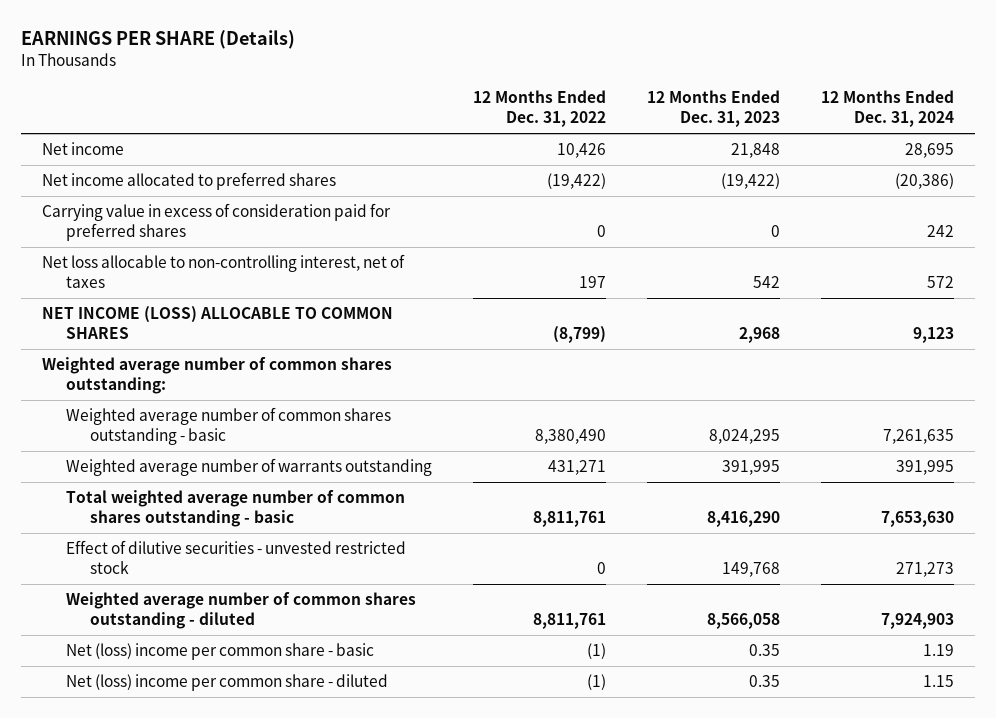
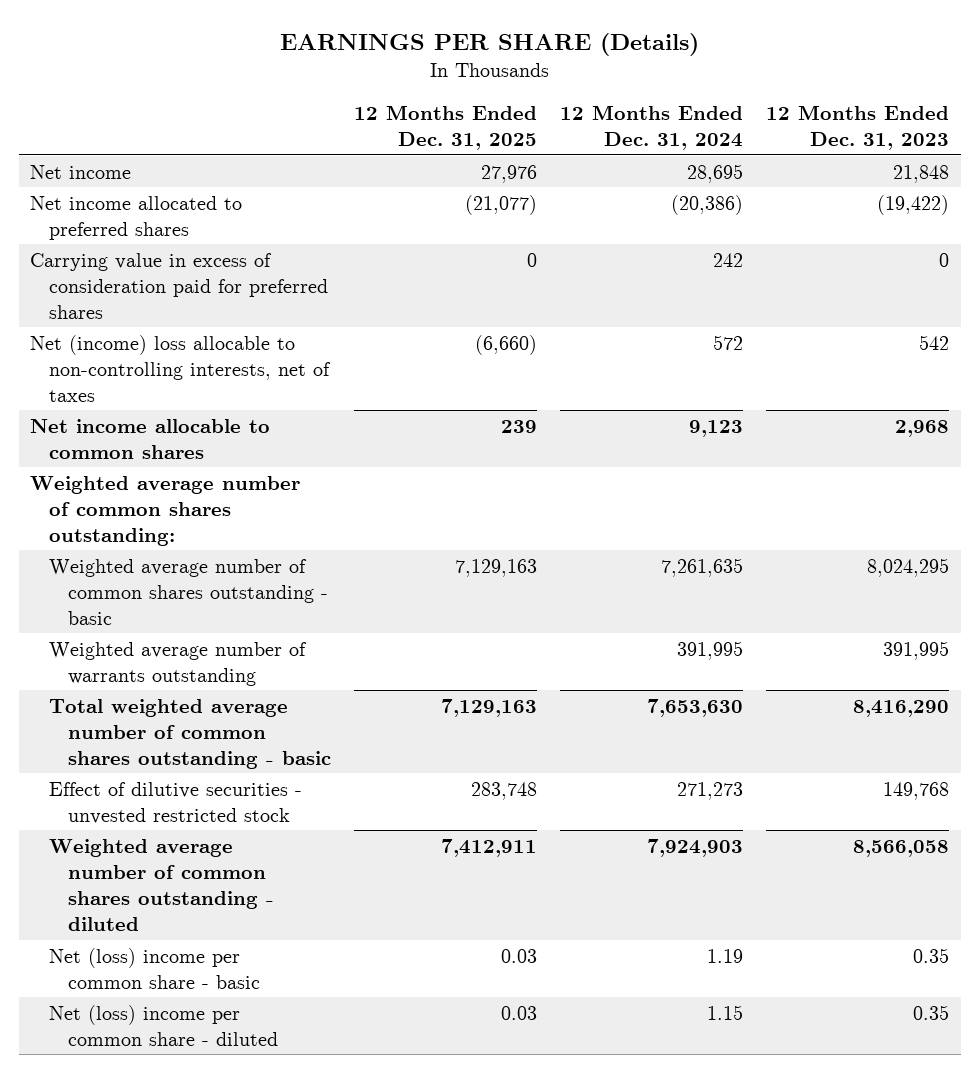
[472,90,606,128] 12 Months Ended Dec. 31, 2022 -> none
none -> [354,105,538,151] 12 Months Ended Dec. 31, 2025
[41,254,405,289] Net loss allocable to non-controlling interest, net of taxes -> [30,334,332,402] Net (income) loss allocable to non-controlling interests, net of taxes
[41,306,393,340] NET INCOME (LOSS) ALLOCABLE TO COMMON SHARES -> [30,418,271,459] Net income allocable to common shares

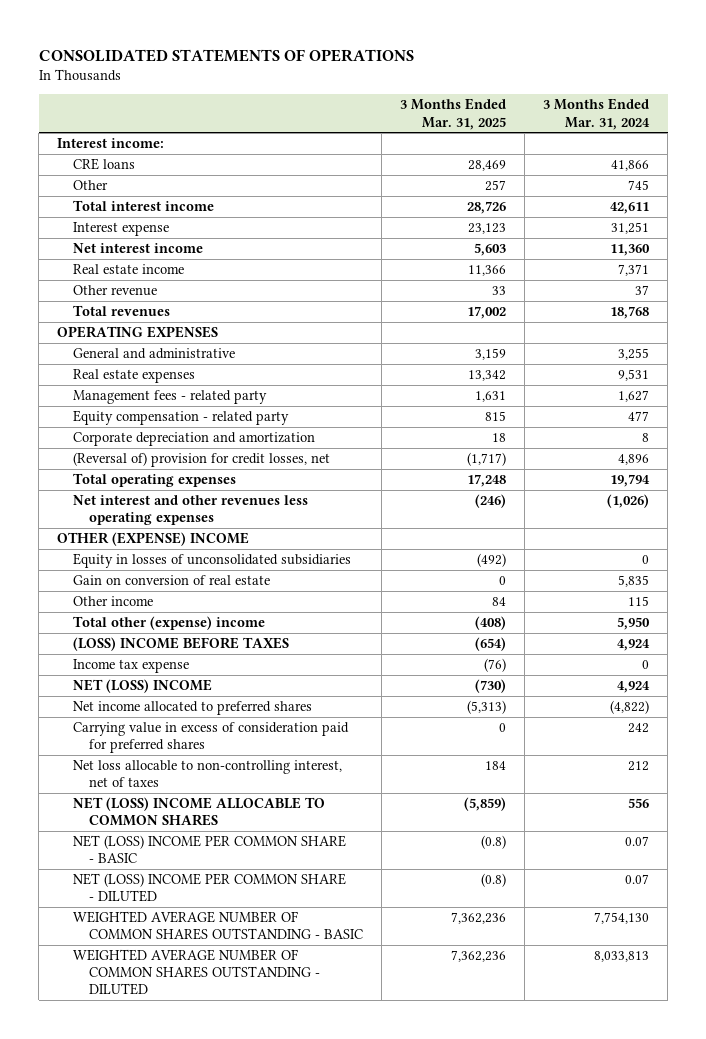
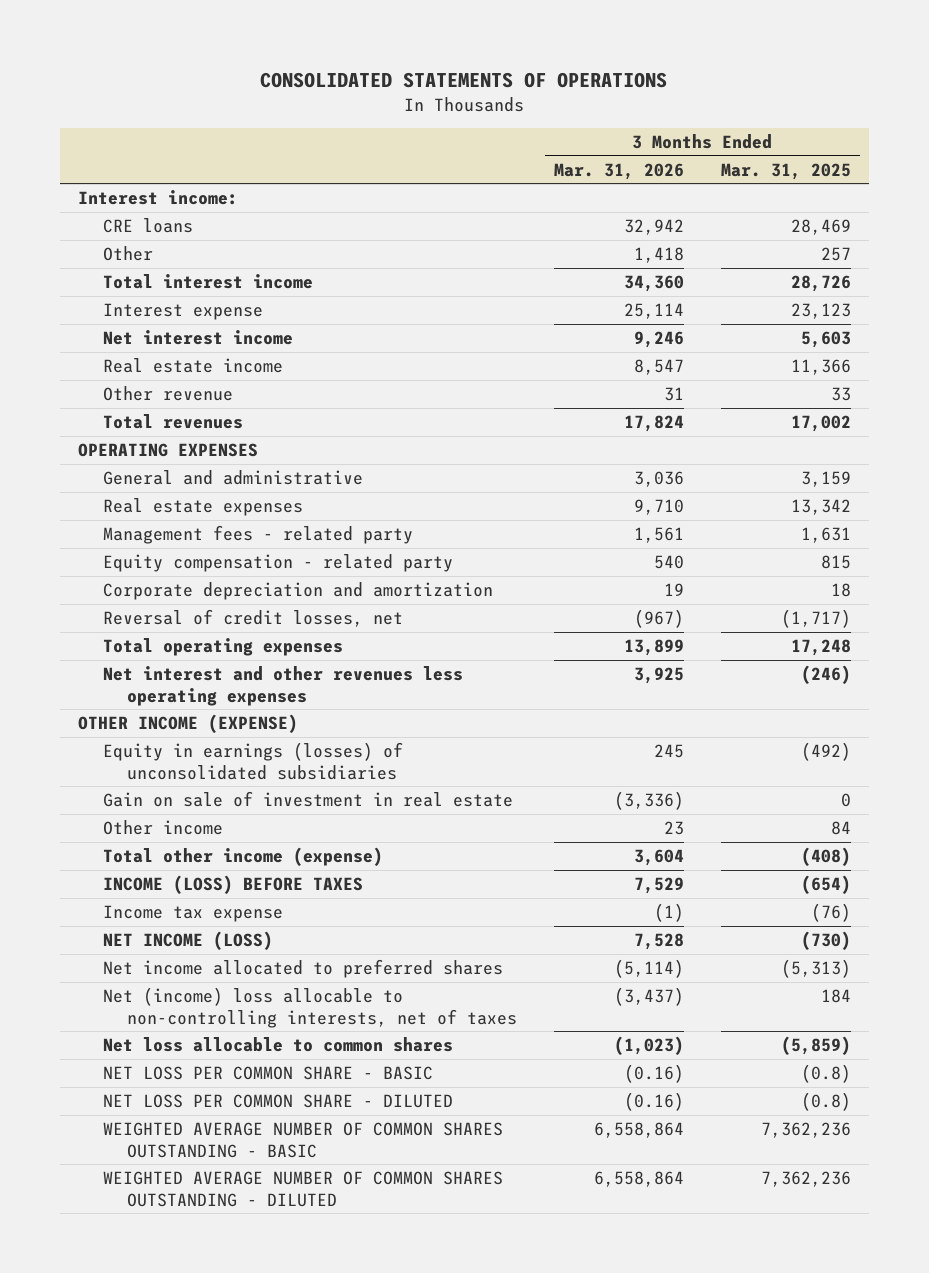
[543,98,651,130] 3 Months Ended Mar. 31, 2024 -> none
none -> [553,162,684,180] Mar. 31, 2026
[72,451,330,467] (Reversal of) provision for credit losses, net -> [102,608,403,627] Reversal of credit losses, net
[57,531,250,546] OTHER (EXPENSE) INCOME -> [77,713,298,733] OTHER INCOME (EXPENSE)
[72,552,351,568] Equity in losses of unconsolidated subsidiaries -> [102,741,403,780] Equity in earnings (losses) of unconsolidated subsidiaries
[72,574,270,585] Gain on conversion of real estate -> [102,790,513,807] Gain on sale of investment in real estate
[72,615,265,630] Total other (expense) income -> [102,846,383,866] Total other income (expense)
[72,636,289,651] (LOSS) INCOME BEFORE TAXES -> [102,874,363,894] INCOME (LOSS) BEFORE TAXES
[72,678,212,693] NET (LOSS) INCOME -> [102,930,273,950] NET INCOME (LOSS)
[72,721,349,754] Carrying value in excess of consideration paid for preferred shares -> none
[72,759,342,788] Net loss allocable to non-controlling interest, net of taxes -> [102,986,518,1028] Net (income) loss allocable to non-controlling interests, net of taxes
[72,796,325,827] NET (LOSS) INCOME ALLOCABLE TO COMMON SHARES -> [102,1036,453,1052] Net loss allocable to common shares
[72,834,346,864] NET (LOSS) INCOME PER COMMON SHARE - BASIC -> [102,1065,433,1080] NET LOSS PER COMMON SHARE - BASIC
[72,872,346,903] NET (LOSS) INCOME PER COMMON SHARE - DILUTED -> [102,1093,453,1108] NET LOSS PER COMMON SHARE - DILUTED

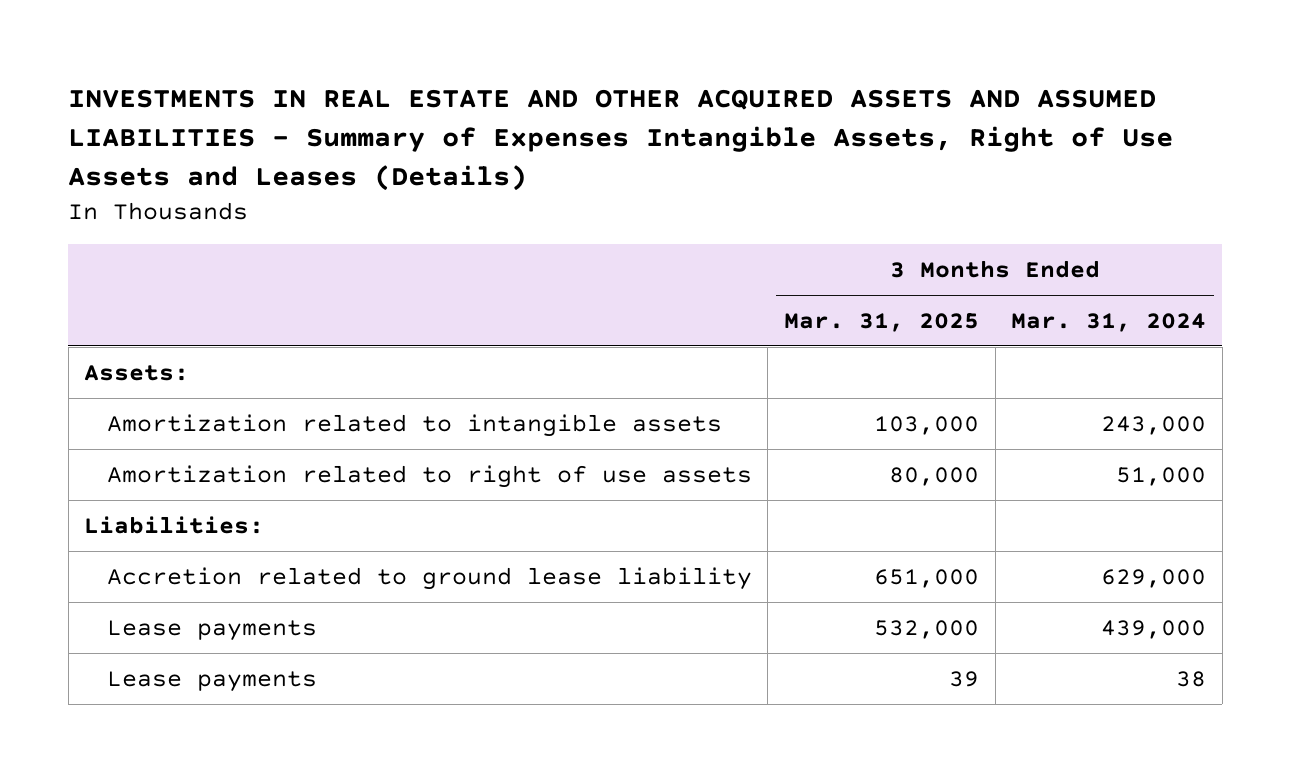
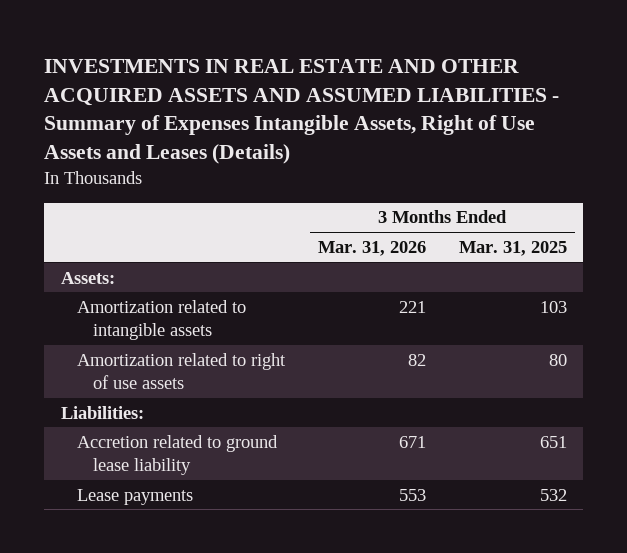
[1011,312,1207,332] Mar. 31, 2024 -> none
none -> [317,240,426,256] Mar. 31, 2026
[873,415,979,435] 103,000 -> [539,300,567,313] 103
[888,466,979,486] 80,000 -> [548,353,567,366] 80
[106,670,317,692] Lease payments -> none
[873,568,979,588] 651,000 -> [539,435,567,448] 651
[873,619,979,639] 532,000 -> [539,488,567,501] 532

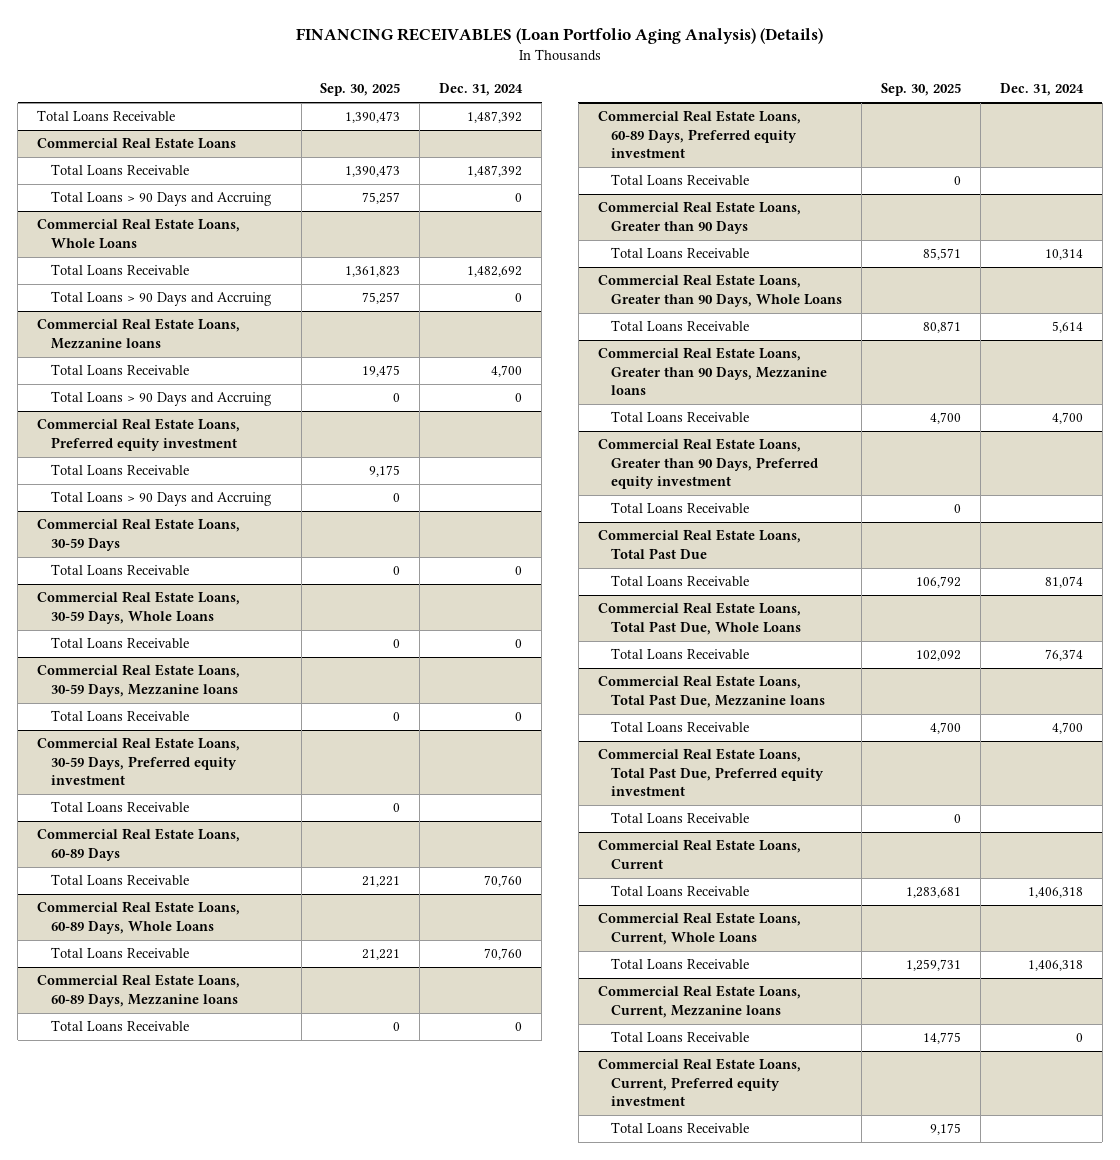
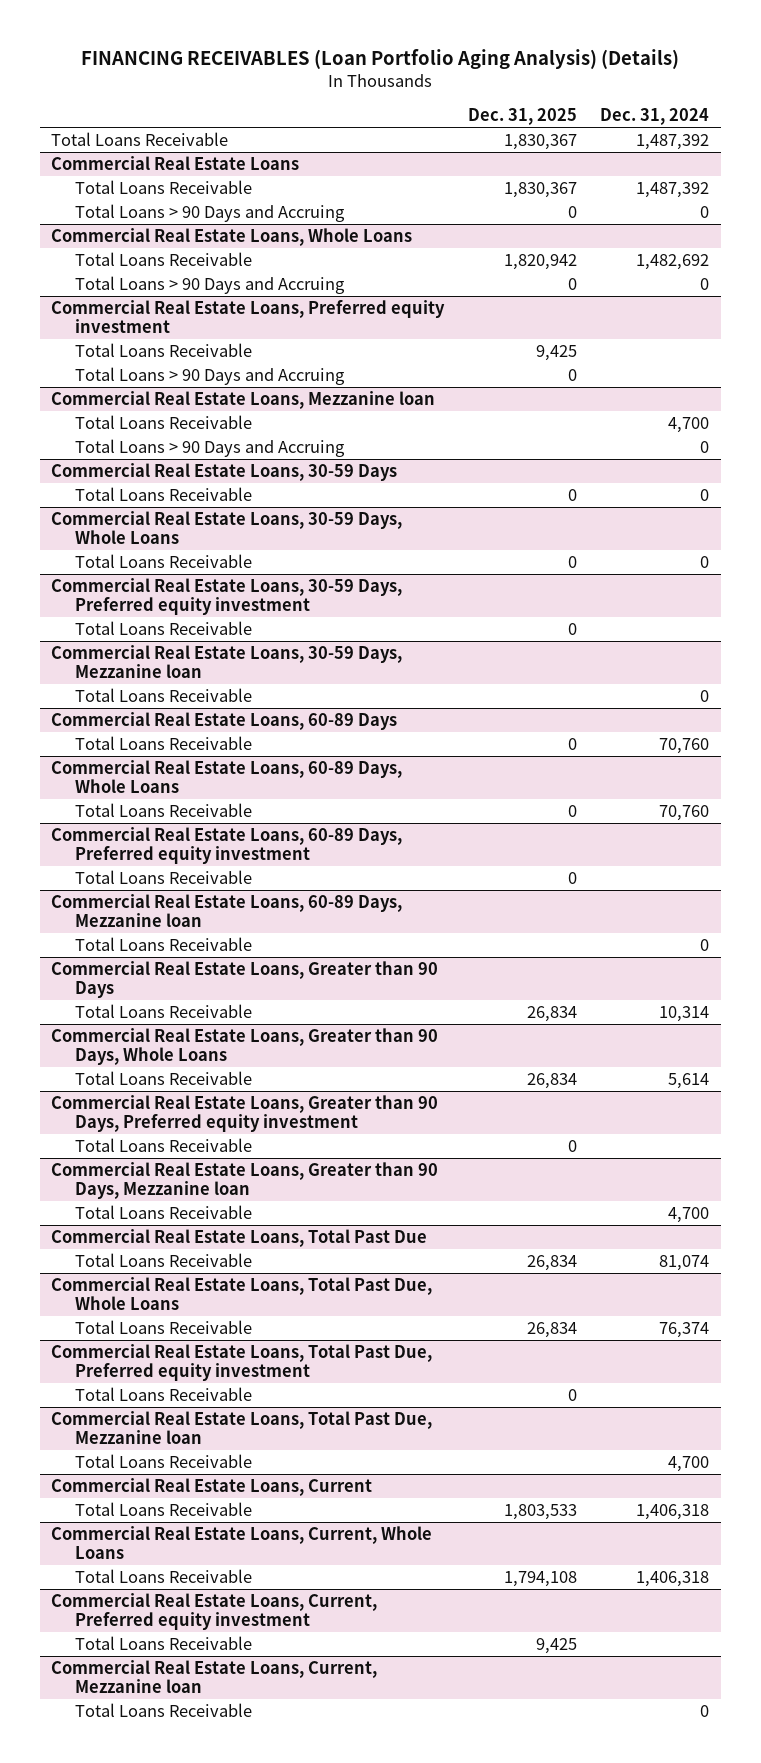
[320,83,401,97] Sep. 30, 2025 -> none
none -> [467,108,577,126] Dec. 31, 2025
[37,318,241,349] Commercial Real Estate Loans, Mezzanine loans -> none
[50,364,189,377] Total Loans Receivable -> none
[50,391,271,407] Total Loans > 90 Days and Accruing -> none
none -> [51,390,436,409] Commercial Real Estate Loans, Mezzanine loan
none -> [74,414,252,429] Total Loans Receivable
none -> [74,438,345,457] Total Loans > 90 Days and Accruing
[37,664,241,697] Commercial Real Estate Loans, 30-59 Days, Mezzanine loans -> none
[50,710,189,723] Total Loans Receivable -> none
none -> [51,644,403,679] Commercial Real Estate Loans, 30-59 Days, Mezzanine loan
none -> [74,687,252,702] Total Loans Receivable
[37,974,241,1007] Commercial Real Estate Loans, 60-89 Days, Mezzanine loans -> none
[50,1020,189,1033] Total Loans Receivable -> none
none -> [51,893,403,928] Commercial Real Estate Loans, 60-89 Days, Mezzanine loan
none -> [74,936,252,951] Total Loans Receivable
[597,347,828,396] Commercial Real Estate Loans, Greater than 90 Days, Mezzanine loans -> none
[611,411,750,424] Total Loans Receivable -> none
none -> [51,1161,439,1200] Commercial Real Estate Loans, Greater than 90 Days, Mezzanine loan
none -> [74,1204,252,1219] Total Loans Receivable
[597,675,826,708] Commercial Real Estate Loans, Total Past Due, Mezzanine loans -> none
[611,721,750,734] Total Loans Receivable -> none
none -> [51,1410,433,1445] Commercial Real Estate Loans, Total Past Due, Mezzanine loan
none -> [74,1453,252,1468] Total Loans Receivable
[597,985,801,1018] Commercial Real Estate Loans, Current, Mezzanine loans -> none
[611,1031,750,1044] Total Loans Receivable -> none
none -> [51,1659,378,1694] Commercial Real Estate Loans, Current, Mezzanine loan
none -> [74,1702,252,1717] Total Loans Receivable

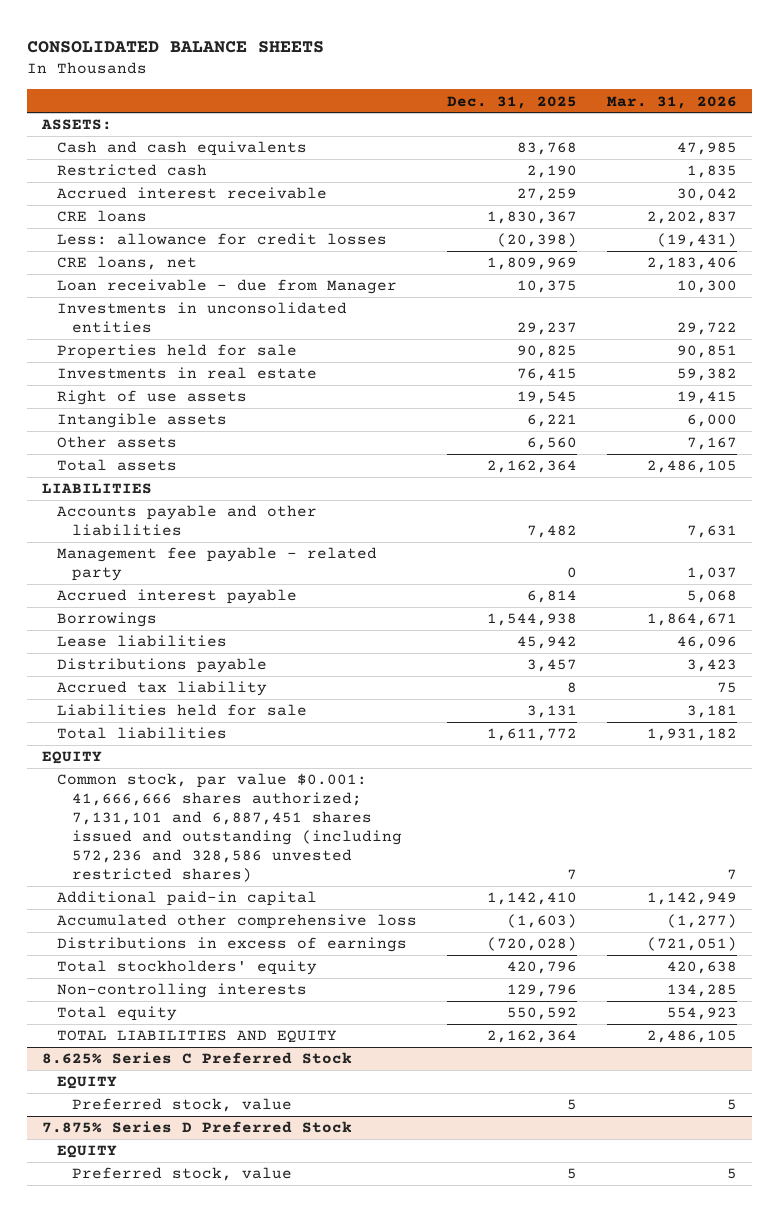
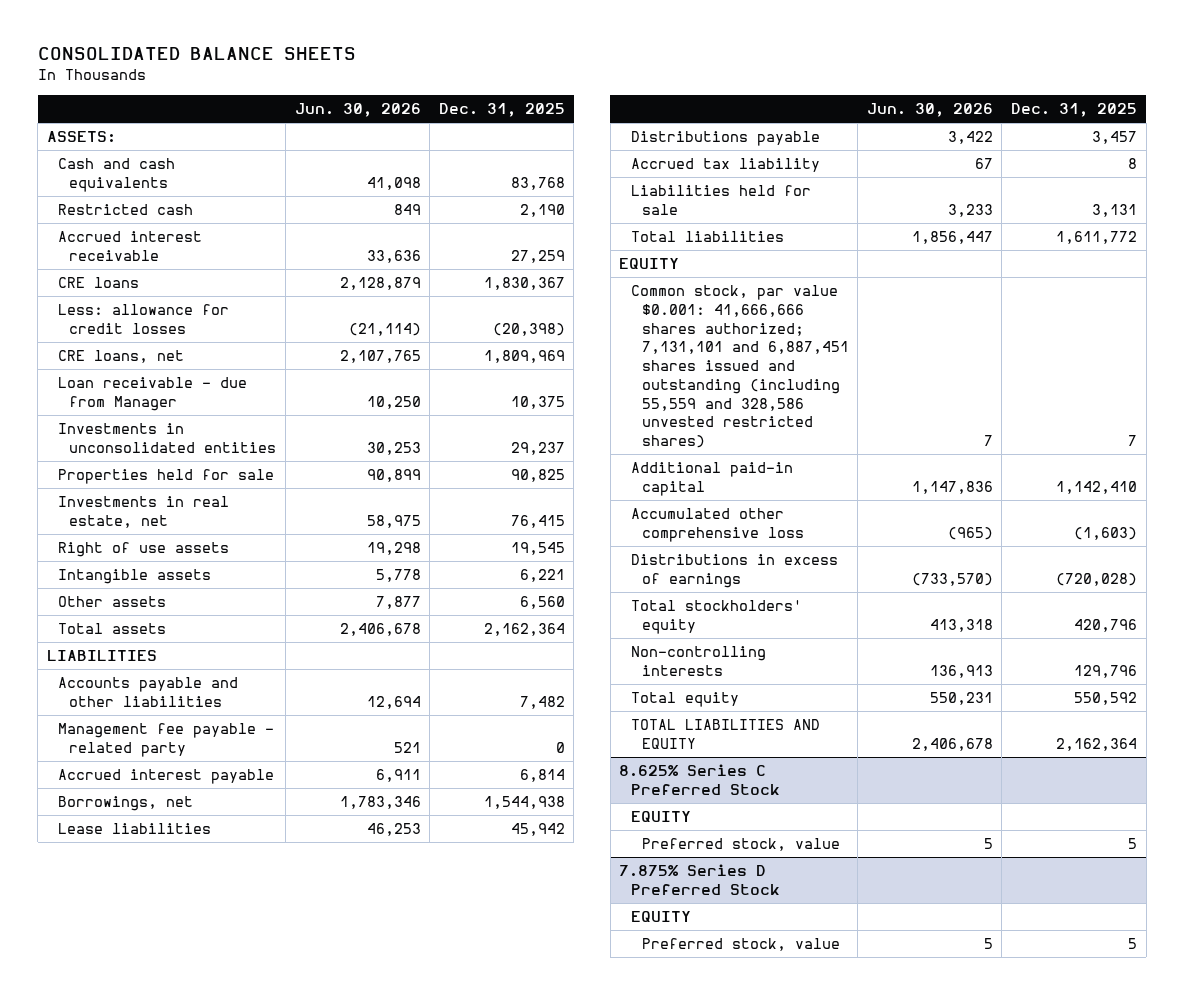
[607,95,738,109] Mar. 31, 2026 -> none
none -> [294,103,421,118] Jun. 30, 2026
[57,367,318,380] Investments in real estate -> [58,496,230,528] Investments in real estate, net
[57,612,158,628] Borrowings -> [58,796,194,812] Borrowings, net
[57,773,403,882] Common stock, par value $0.001: 41,666,666 shares authorized; 7,131,101 and 6,887,451 shares issued and outstanding (including 572,236 and 328,586 unvested restricted shares) -> [630,285,849,449] Common stock, par value $0.001: 41,666,666 shares authorized; 7,131,101 and 6,887,451 shares issued and outstanding (including 55,559 and 328,586 unvested restricted shares)

